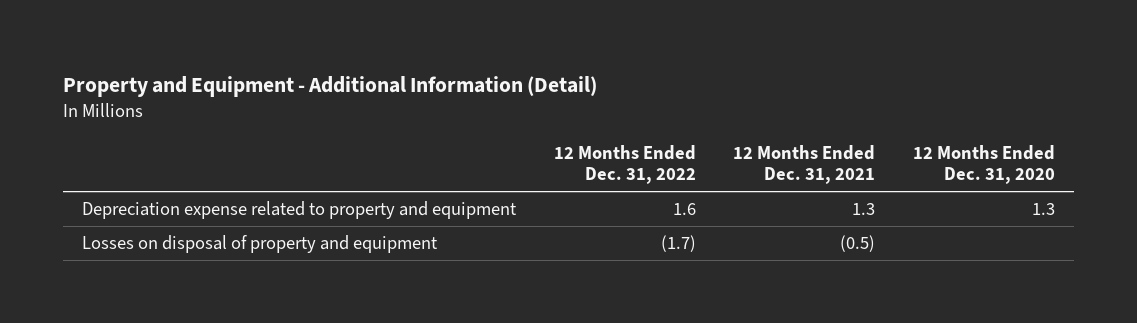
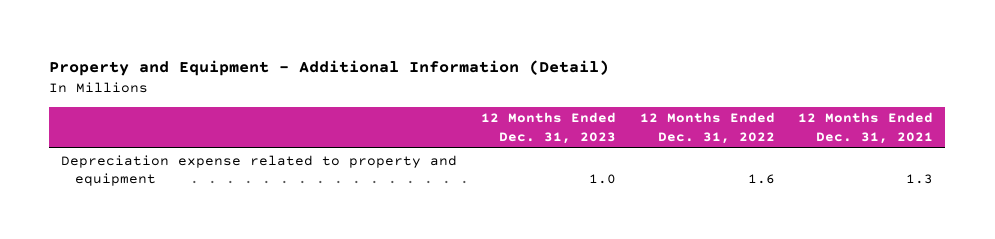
[913,144,1056,185] 12 Months Ended Dec. 31, 2020 -> none
none -> [480,112,616,145] 12 Months Ended Dec. 31, 2023
[82,234,439,253] Losses on disposal of property and equipment -> none

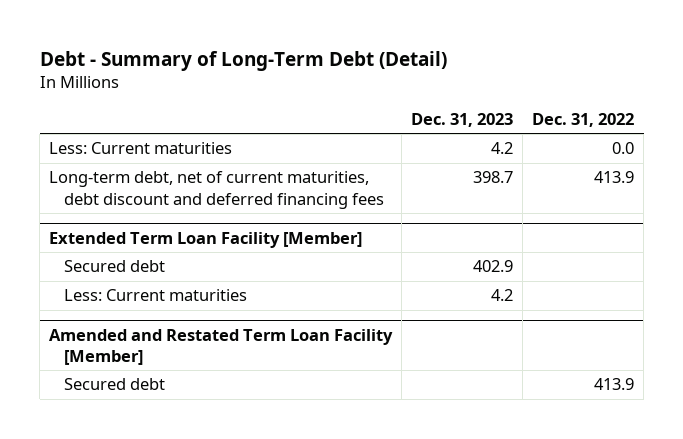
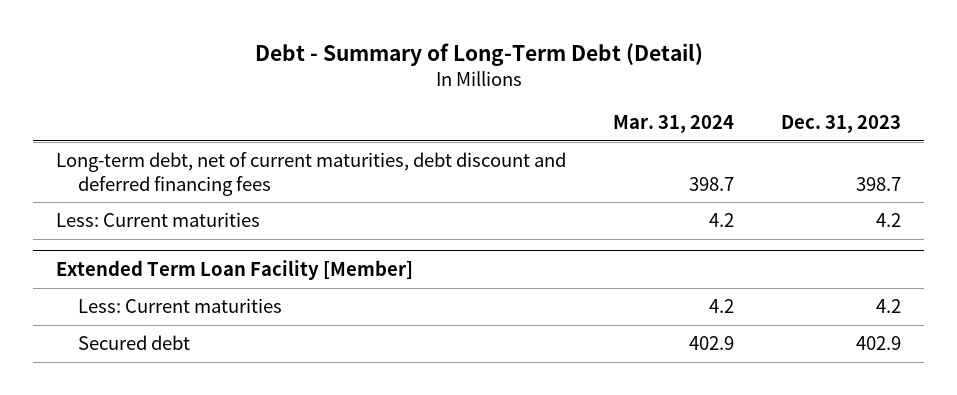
[532,113,635,128] Dec. 31, 2022 -> none
none -> [613,115,735,134] Mar. 31, 2024
[49,142,233,155] Less: Current maturities -> [56,212,261,228] Less: Current maturities
[49,328,394,366] Amended and Restated Term Loan Facility [Member] -> none
[64,378,166,391] Secured debt -> none
[64,260,166,273] Secured debt -> [78,335,191,351] Secured debt

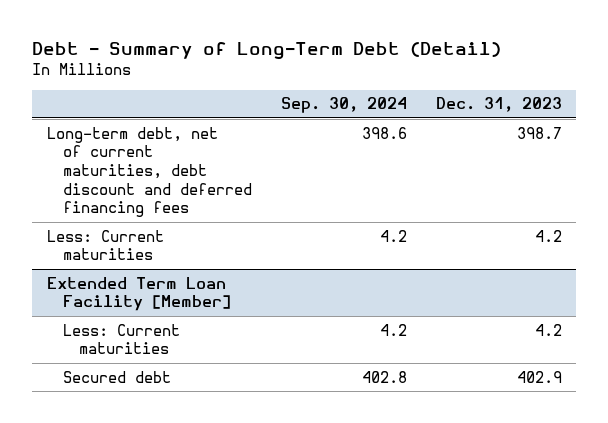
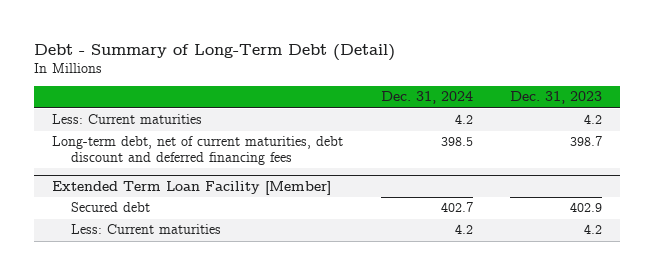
[280,97,407,114] Sep. 30, 2024 -> none
none -> [380,91,473,105] Dec. 31, 2024
[46,126,253,218] Long-term debt, net of current maturities, debt discount and deferred financing fees -> [52,136,344,165] Long-term debt, net of current maturities, debt discount and deferred financing fees
[63,323,181,355] Less: Current maturities -> [71,224,222,235] Less: Current maturities

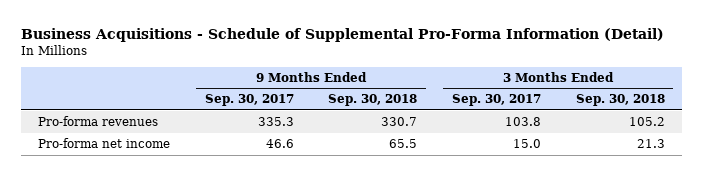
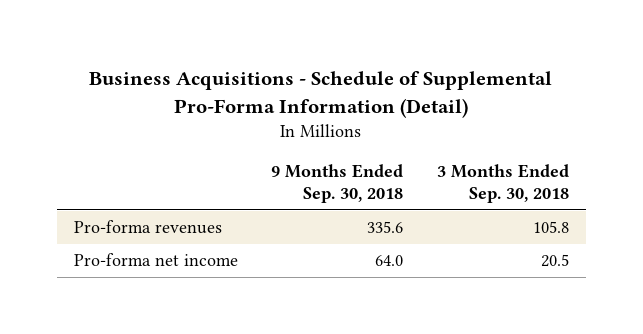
[204,94,294,107] Sep. 30, 2017 -> none
[452,94,542,107] Sep. 30, 2017 -> none
[381,117,418,127] 330.7 -> [367,221,404,234] 335.6
[628,117,665,127] 105.2 -> [532,221,569,234] 105.8
[389,139,418,149] 65.5 -> [375,255,404,267] 64.0
[636,139,665,149] 21.3 -> [540,254,569,268] 20.5

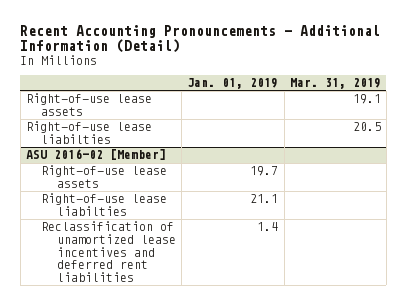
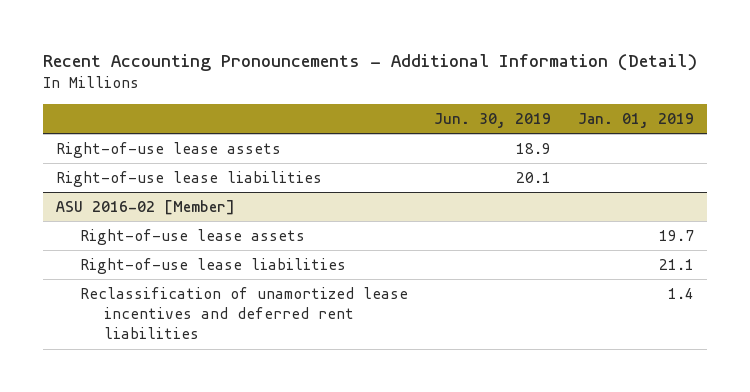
[289,77,381,89] Mar. 31, 2019 -> none
none -> [434,112,552,128] Jun. 30, 2019
[25,121,152,145] Right-of-use lease liabilties -> [56,171,323,188] Right-of-use lease liabilities
[41,193,168,217] Right-of-use lease liabilties -> [79,258,346,275] Right-of-use lease liabilities

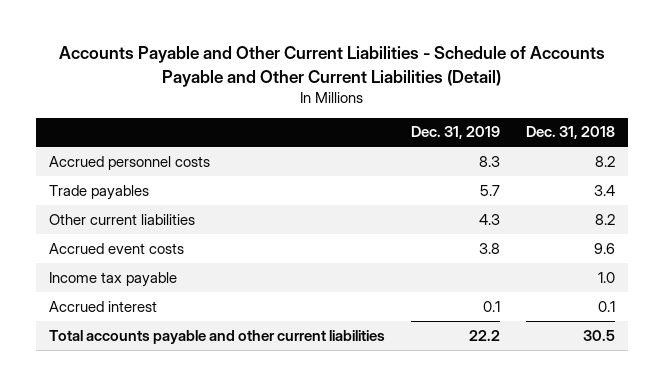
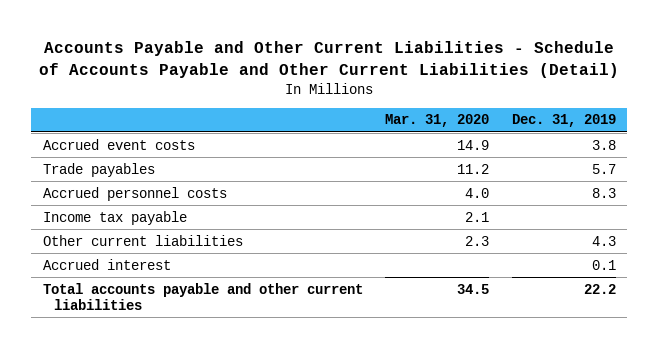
[525,126,615,140] Dec. 31, 2018 -> none
none -> [385,114,490,128] Mar. 31, 2020
[49,184,150,200] Trade payables -> [42,162,155,177] Trade payables
[49,155,211,170] Accrued personnel costs -> [42,186,227,201] Accrued personnel costs
[49,213,196,225] Other current liabilities -> [42,234,243,246] Other current liabilities

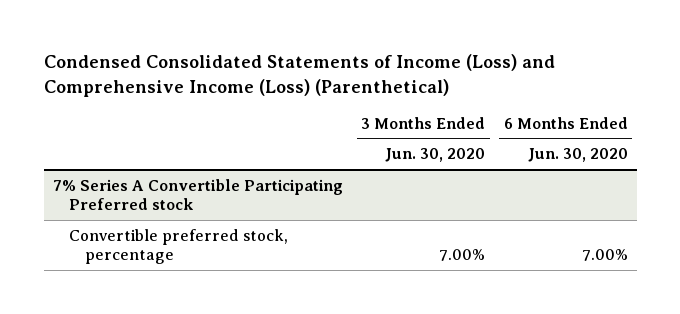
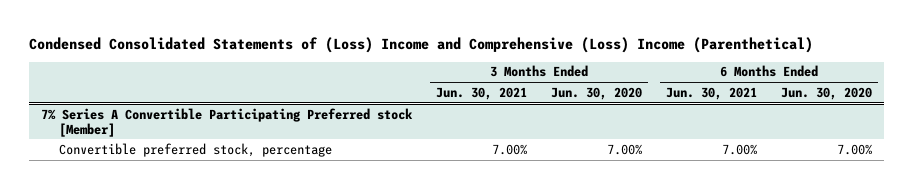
[43,54,555,97] Condensed Consolidated Statements of Income (Loss) and Comprehensive Income (Loss) (Parenthetical) -> [29,36,814,53] Condensed Consolidated Statements of (Loss) Income and Comprehensive (Loss) Income (Parenthetical)
none -> [435,87,527,101] Jun. 30, 2021
none -> [665,87,757,101] Jun. 30, 2021
[52,178,343,211] 7% Series A Convertible Participating Preferred stock -> [40,107,413,137] 7% Series A Convertible Participating Preferred stock [Member]

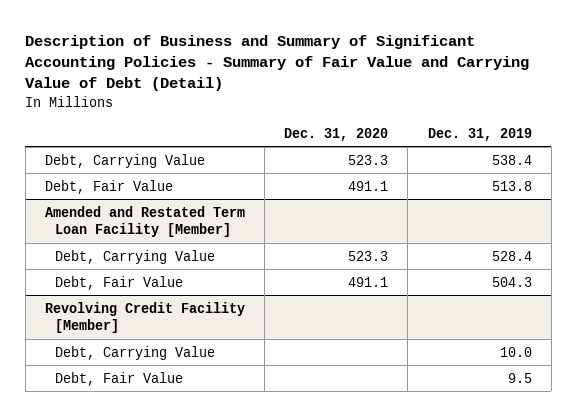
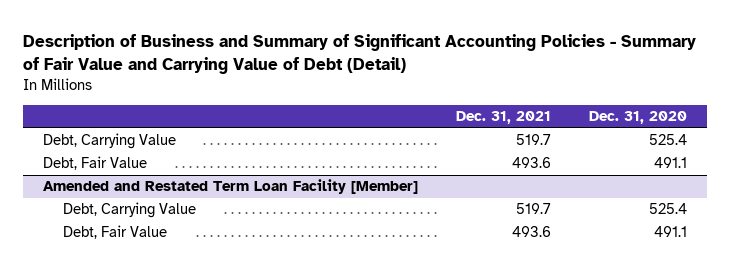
[427,127,532,141] Dec. 31, 2019 -> none
none -> [455,111,551,125] Dec. 31, 2021
[348,154,389,165] 523.3 -> [649,134,688,146] 525.4
[348,250,389,261] 523.3 -> [649,203,688,215] 525.4
[44,301,245,334] Revolving Credit Facility [Member] -> none
[55,345,216,360] Debt, Carrying Value -> none
[55,371,184,386] Debt, Fair Value -> none

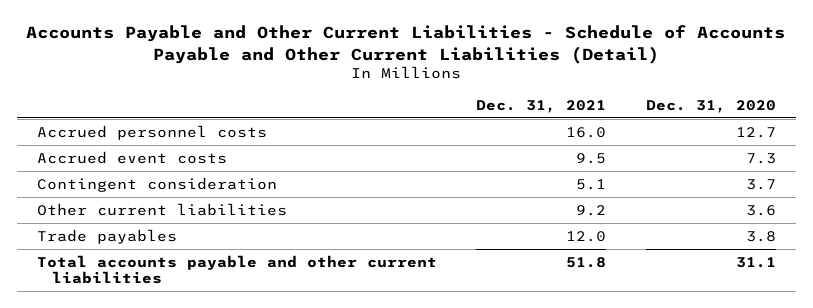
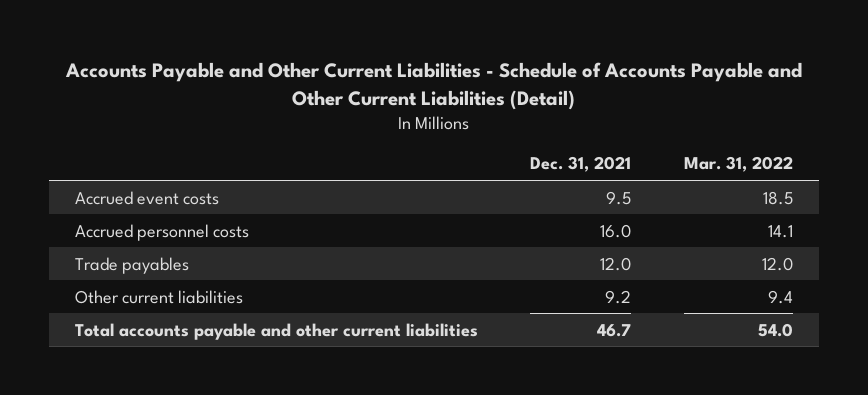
[646,99,777,113] Dec. 31, 2020 -> none
none -> [683,156,793,173] Mar. 31, 2022
[36,176,277,192] Contingent consideration -> none
[36,124,267,140] Accrued personnel costs -> [74,223,249,241] Accrued personnel costs
[36,202,287,216] Other current liabilities -> [74,289,243,304] Other current liabilities
[566,256,607,268] 51.8 -> [597,323,632,337] 46.7

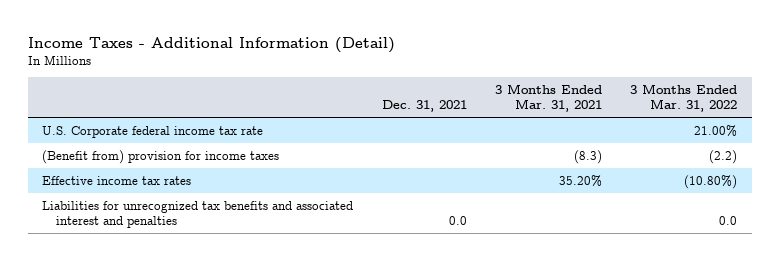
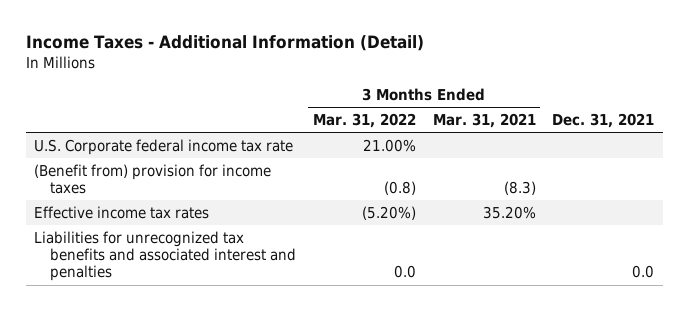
[709,149,738,164] (2.2) -> [383,181,416,196] (0.8)
[684,174,738,189] (10.80%) -> [361,205,416,220] (5.20%)

